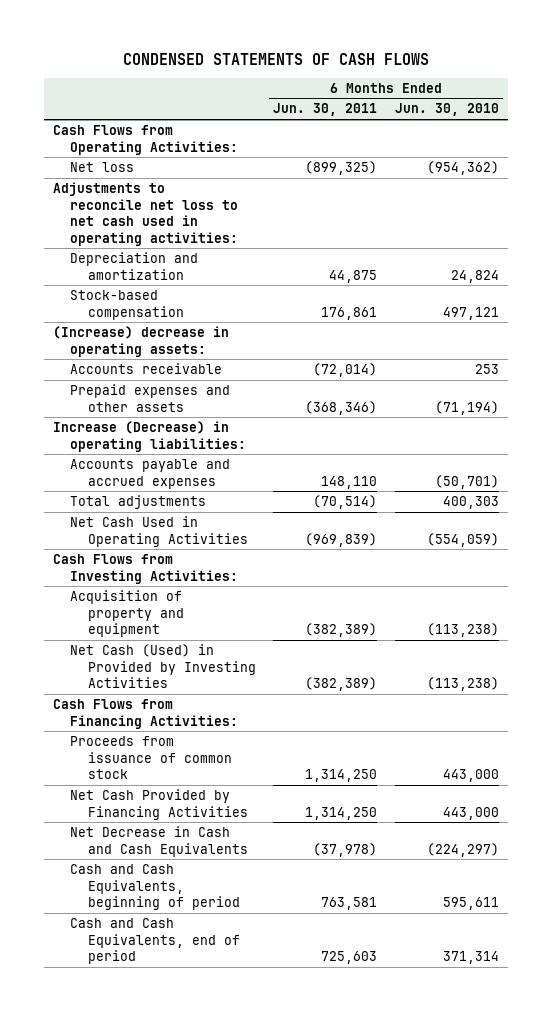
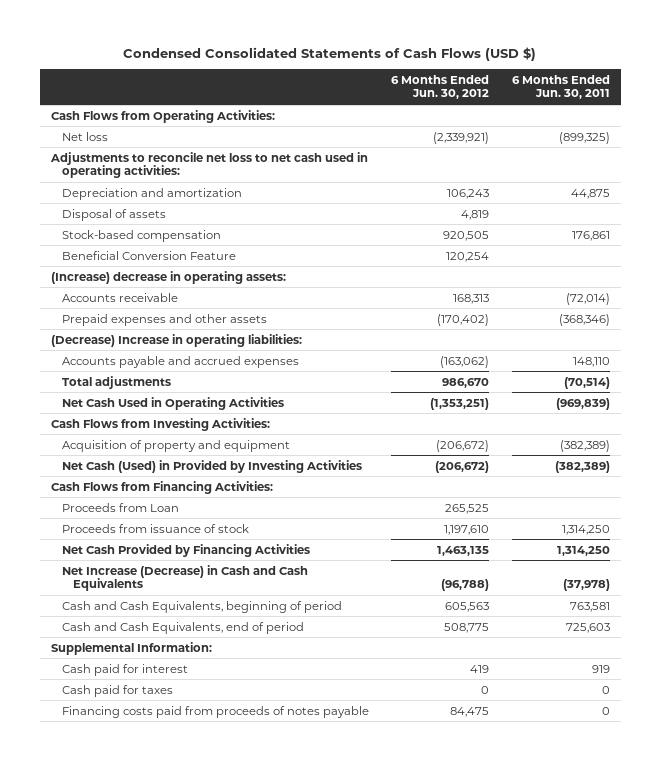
[123,52,430,65] CONDENSED STATEMENTS OF CASH FLOWS -> [123,46,537,61] Condensed Consolidated Statements of Cash Flows (USD $)
[394,103,499,117] Jun. 30, 2010 -> none
none -> [391,74,490,100] 6 Months Ended Jun. 30, 2012
none -> [61,208,166,221] Disposal of assets
none -> [61,250,236,260] Beneficial Conversion Feature
[53,421,247,452] Increase (Decrease) in operating liabilities: -> [51,333,303,347] (Decrease) Increase in operating liabilities:
none -> [61,502,179,512] Proceeds from Loan
[70,736,232,780] Proceeds from issuance of common stock -> [61,523,249,533] Proceeds from issuance of stock
[70,826,248,857] Net Decrease in Cash and Cash Equivalents -> [61,564,308,592] Net Increase (Decrease) in Cash and Cash Equivalents
none -> [51,641,213,655] Supplemental Information:
none -> [61,663,188,676] Cash paid for interest
none -> [61,684,173,697] Cash paid for taxes
none -> [61,705,369,718] Financing costs paid from proceeds of notes payable

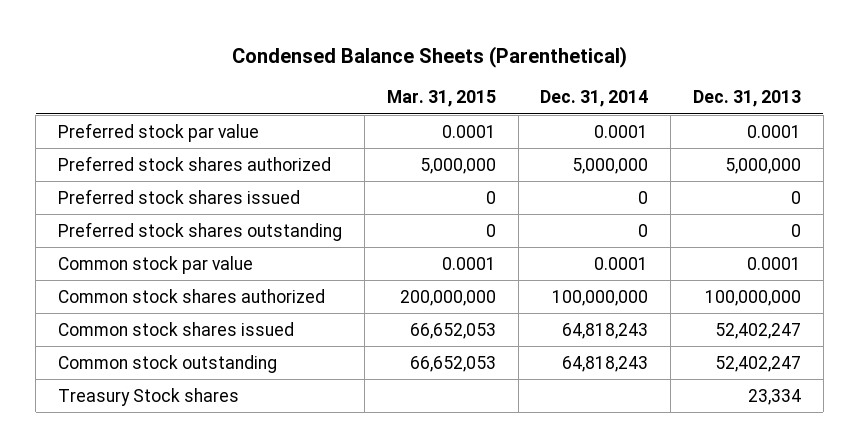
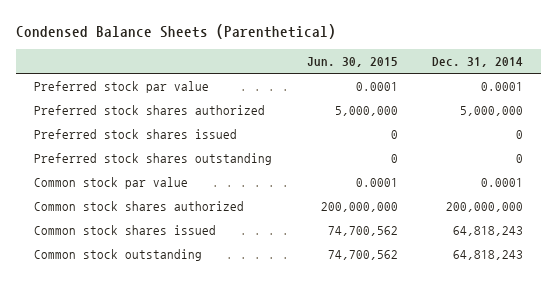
[386,90,496,108] Mar. 31, 2015 -> none
[693,90,802,108] Dec. 31, 2013 -> none
none -> [306,57,398,68] Jun. 30, 2015
[552,289,649,306] 100,000,000 -> [446,202,524,213] 200,000,000
[57,387,239,406] Treasury Stock shares -> none

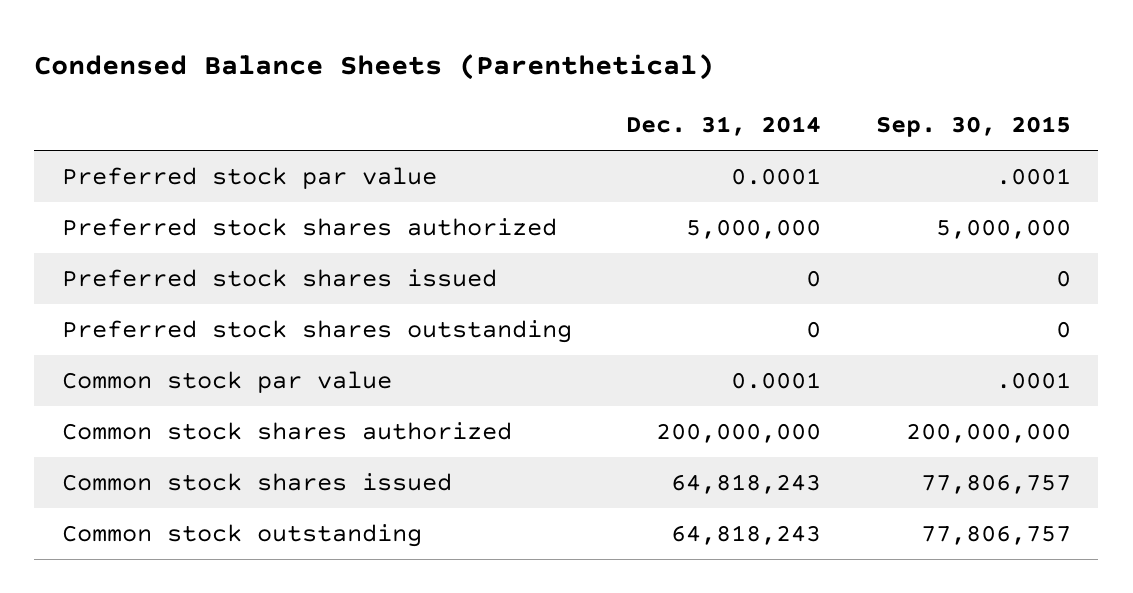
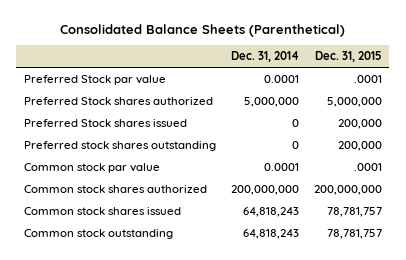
[34,53,715,80] Condensed Balance Sheets (Parenthetical) -> [59,23,345,37] Consolidated Balance Sheets (Parenthetical)
[876,116,1072,138] Sep. 30, 2015 -> none
none -> [314,51,382,63] Dec. 31, 2015
[61,167,437,190] Preferred stock par value -> [23,75,166,86] Preferred Stock par value
[61,218,557,237] Preferred stock shares authorized -> [23,97,213,106] Preferred Stock shares authorized
[61,269,497,288] Preferred stock shares issued -> [23,119,187,128] Preferred Stock shares issued

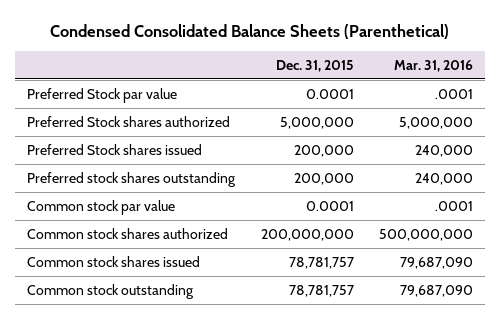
[59,23,345,37] Consolidated Balance Sheets (Parenthetical) -> [50,24,450,40] Condensed Consolidated Balance Sheets (Parenthetical)
[230,51,299,63] Dec. 31, 2014 -> none
none -> [393,60,473,73] Mar. 31, 2016
[353,75,382,84] .0001 -> [305,88,354,99] 0.0001
[353,163,382,172] .0001 -> [305,200,354,211] 0.0001

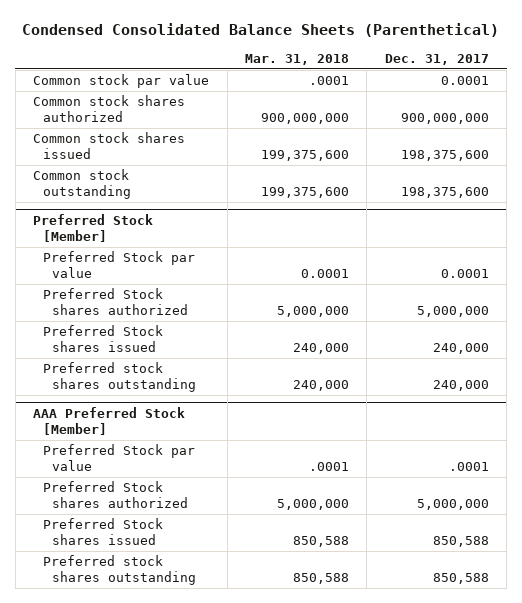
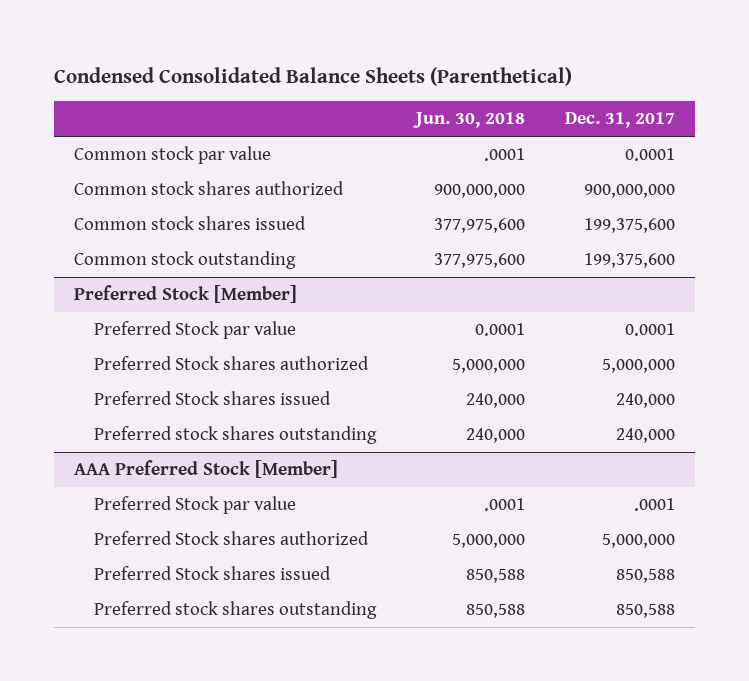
[244,53,349,65] Mar. 31, 2018 -> none
none -> [412,112,525,129] Jun. 30, 2018
[400,149,489,161] 198,375,600 -> [583,218,675,234] 199,375,600
[400,186,489,198] 198,375,600 -> [583,253,675,269] 199,375,600

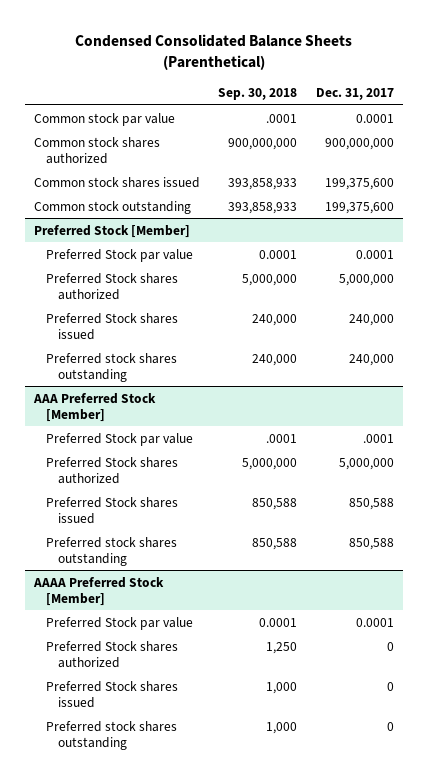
[412,112,525,129] Jun. 30, 2018 -> none
none -> [218,87,298,100] Sep. 30, 2018
none -> [32,576,164,606] AAAA Preferred Stock [Member]
none -> [45,616,193,630] Preferred Stock par value
none -> [45,640,178,668] Preferred Stock shares authorized
none -> [45,680,178,708] Preferred Stock shares issued
none -> [45,720,177,750] Preferred stock shares outstanding

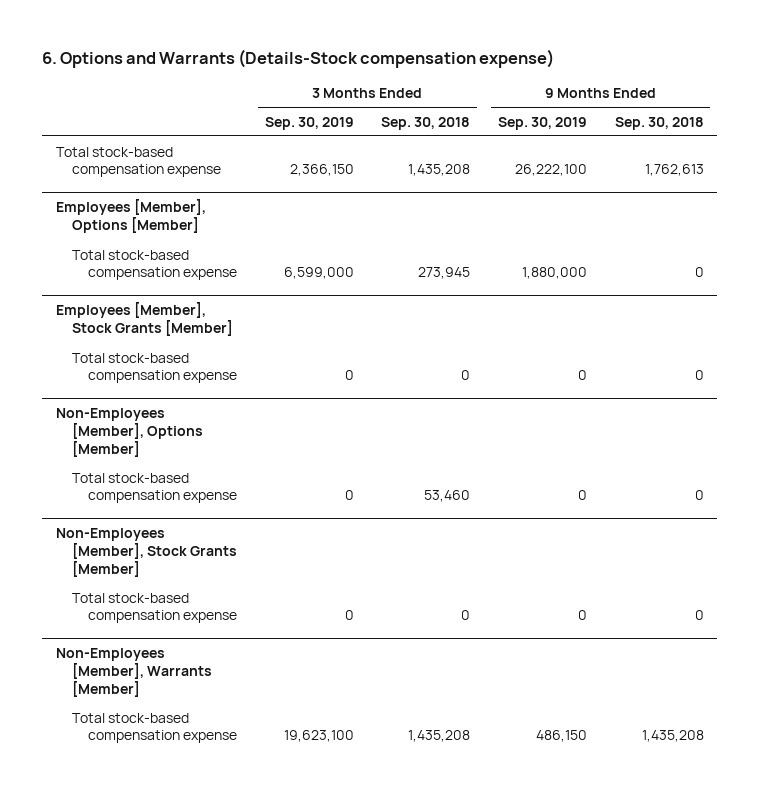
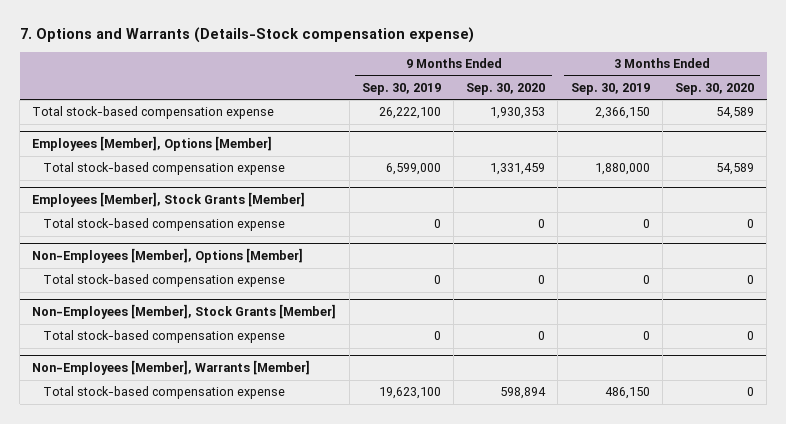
[42,49,555,69] 6. Options and Warrants (Details-Stock compensation expense) -> [19,27,474,44] 7. Options and Warrants (Details-Stock compensation expense)
[381,116,471,130] Sep. 30, 2018 -> none
[614,116,704,130] Sep. 30, 2018 -> none
none -> [466,82,546,95] Sep. 30, 2020
none -> [674,82,754,95] Sep. 30, 2020
[283,267,354,280] 6,599,000 -> [594,163,650,176] 1,880,000
[521,267,587,280] 1,880,000 -> [385,163,441,176] 6,599,000
[283,730,354,743] 19,623,100 -> [604,387,650,400] 486,150
[535,730,587,743] 486,150 -> [378,387,441,400] 19,623,100

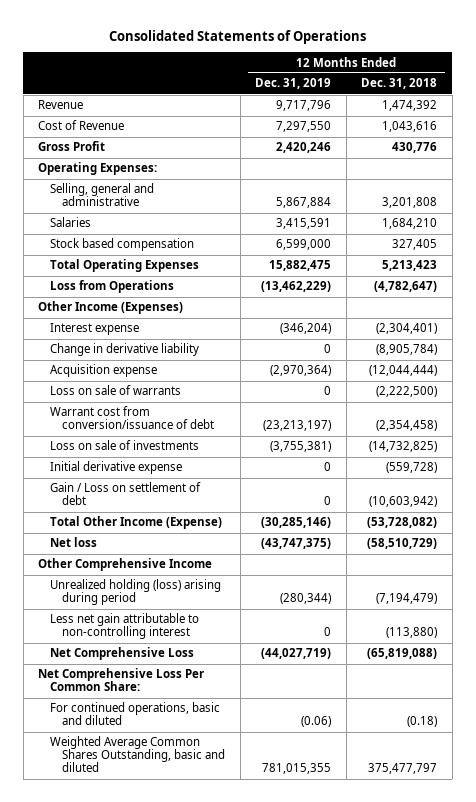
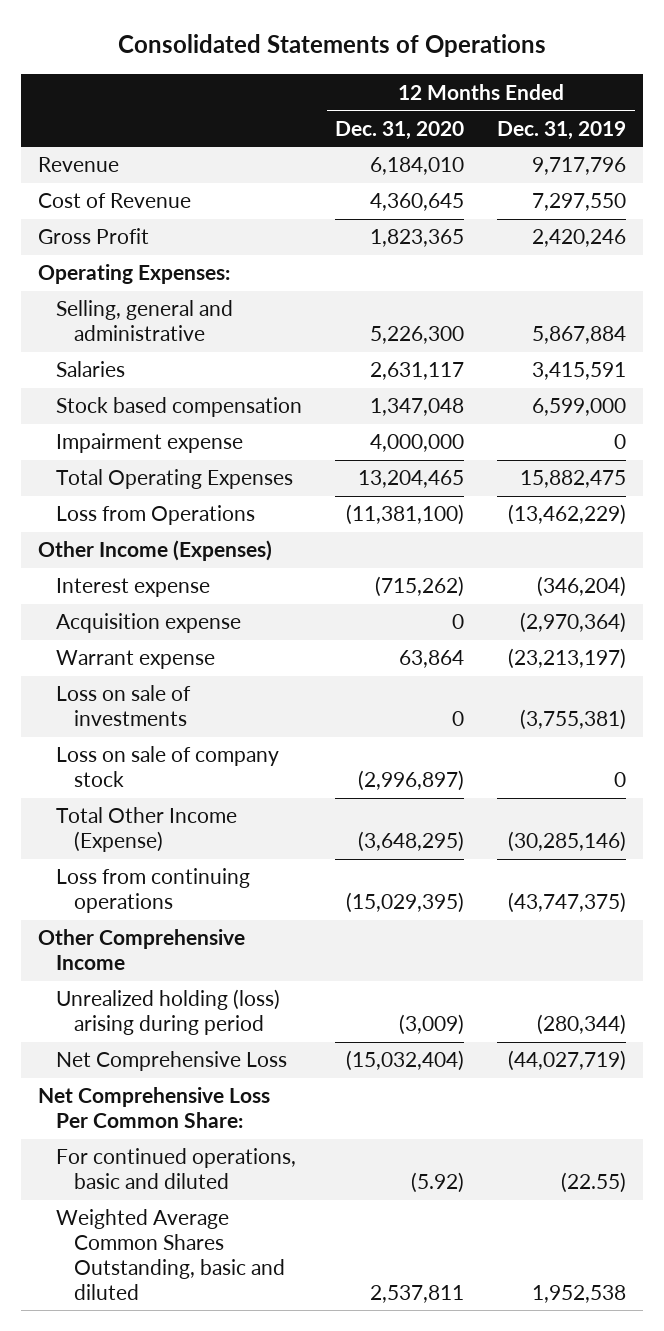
[361,78,438,90] Dec. 31, 2018 -> none
none -> [335,120,465,140] Dec. 31, 2020
none -> [55,433,243,454] Impairment expense
[50,343,200,357] Change in derivative liability -> none
[50,385,182,396] Loss on sale of warrants -> none
[50,406,215,430] Warrant cost from conversion/issuance of debt -> [55,650,215,670] Warrant expense
[50,461,183,475] Initial derivative expense -> none
[50,482,202,506] Gain / Loss on settlement of debt -> none
none -> [55,746,279,788] Loss on sale of company stock
[50,537,98,548] Net loss -> [55,868,250,914] Loss from continuing operations
[50,613,200,640] Less net gain attributable to non-controlling interest -> none
[301,716,332,728] (0.06) -> [561,1172,627,1194] (22.55)
[262,763,332,775] 781,015,355 -> [532,1284,627,1303] 1,952,538

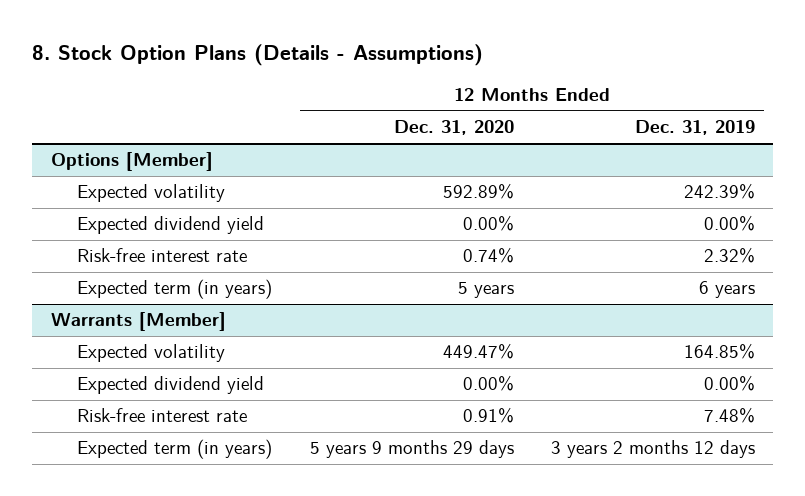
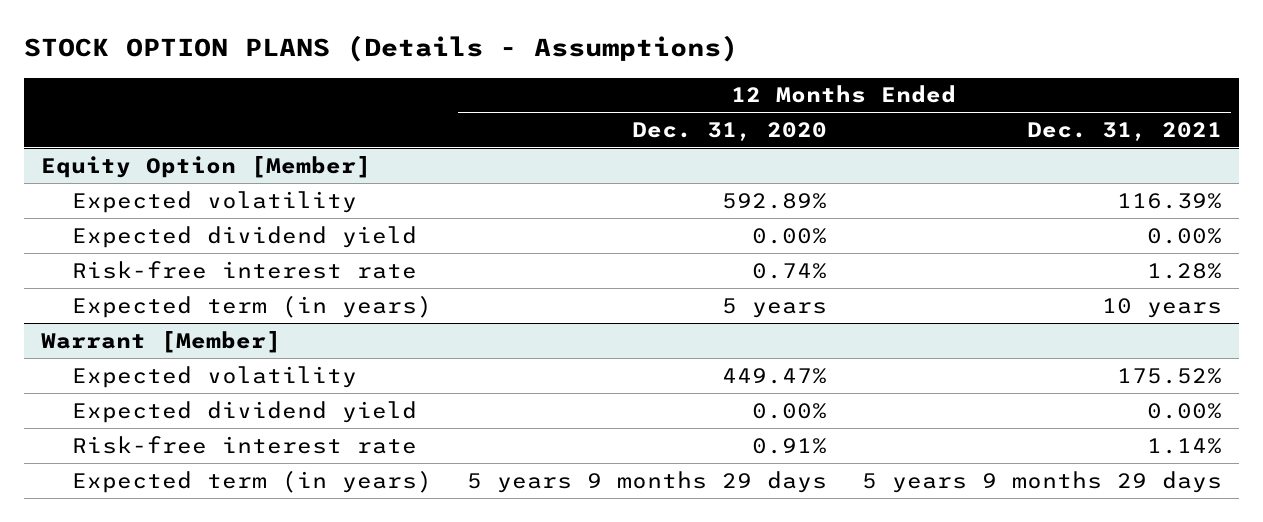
[31,44,483,67] 8. Stock Option Plans (Details - Assumptions) -> [23,35,738,63] STOCK OPTION PLANS (Details - Assumptions)
[634,120,755,136] Dec. 31, 2019 -> none
none -> [1026,121,1222,141] Dec. 31, 2021
[50,152,213,172] Options [Member] -> [41,155,372,178] Equity Option [Member]
[50,312,226,332] Warrants [Member] -> [41,330,282,353] Warrant [Member]

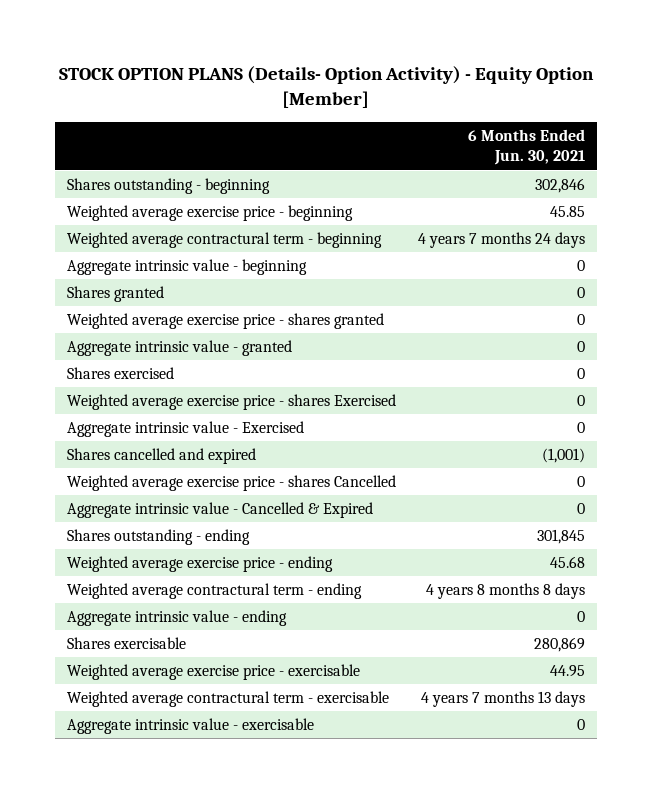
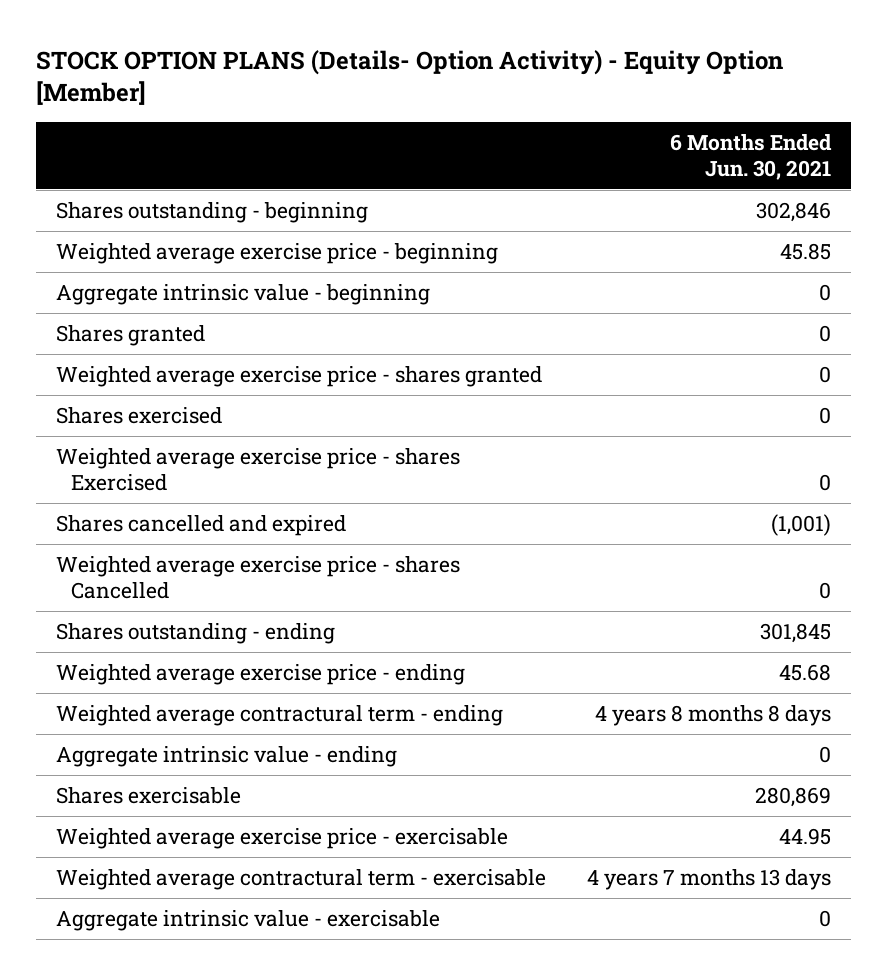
[66,232,382,249] Weighted average contractural term - beginning -> none
[66,340,292,357] Aggregate intrinsic value - granted -> none
[66,421,304,438] Aggregate intrinsic value - Exercised -> none
[66,502,373,519] Aggregate intrinsic value - Cancelled & Expired -> none

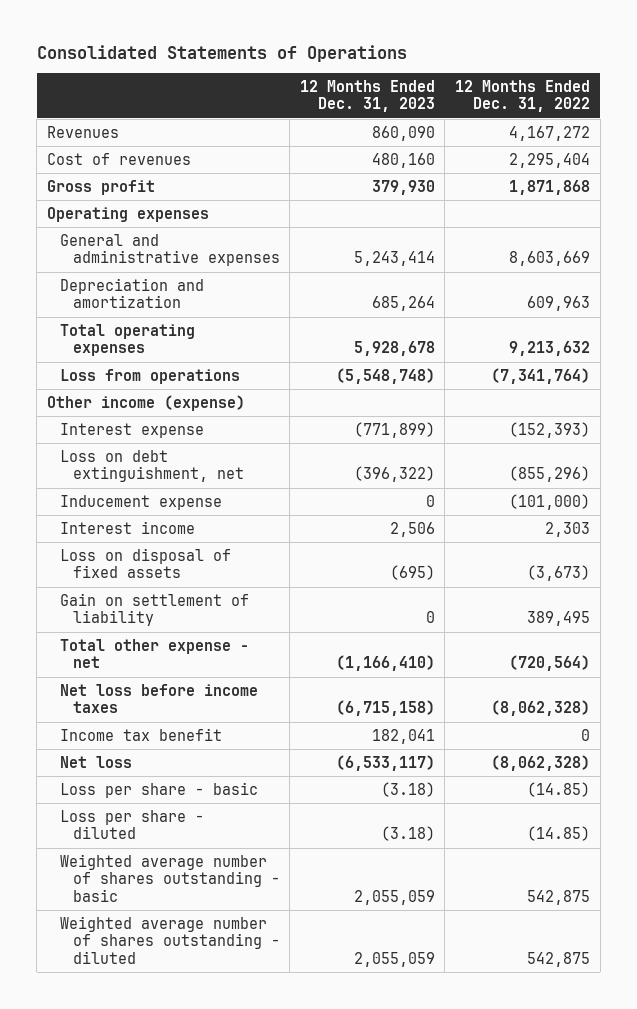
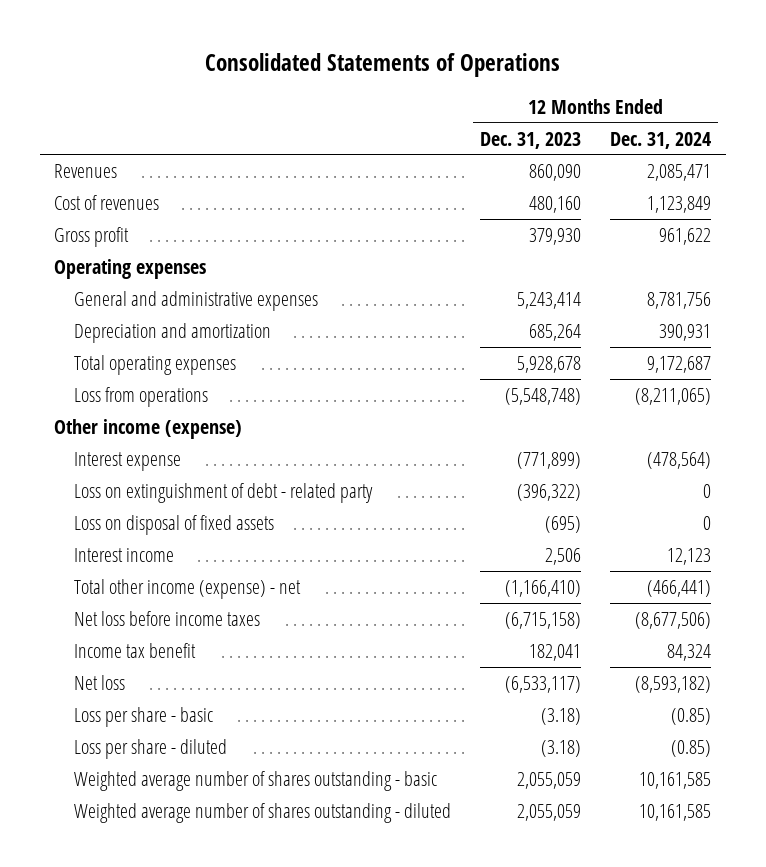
[454,79,590,113] 12 Months Ended Dec. 31, 2022 -> none
none -> [610,131,712,149] Dec. 31, 2024
[59,494,222,510] Inducement expense -> none
[59,449,244,483] Loss on debt extinguishment, net -> [73,482,373,503] Loss on extinguishment of debt - related party
[59,592,249,627] Gain on settlement of liability -> none
[59,520,195,534] Interest income -> [73,547,174,562] Interest income
[59,638,249,669] Total other expense - net -> [73,578,301,599] Total other income (expense) - net

